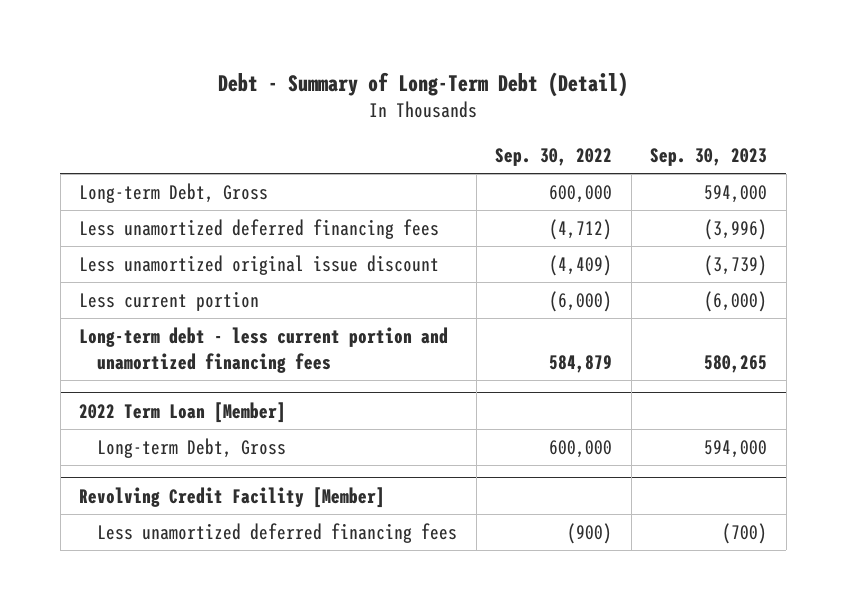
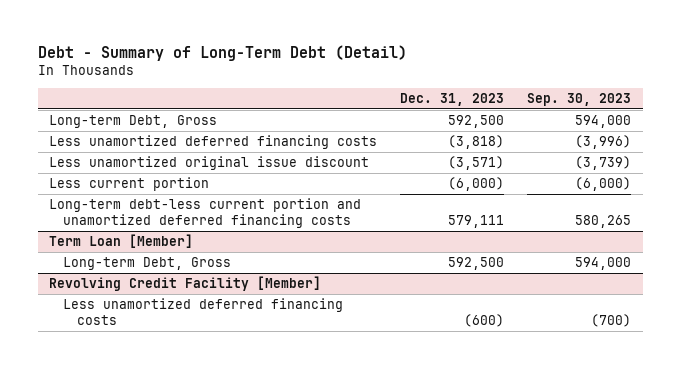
[495,148,613,167] Sep. 30, 2022 -> none
none -> [400,92,505,106] Dec. 31, 2023
[79,219,440,240] Less unamortized deferred financing fees -> [49,135,378,150] Less unamortized deferred financing costs
[79,327,449,373] Long-term debt - less current portion and unamortized financing fees -> [49,198,362,229] Long-term debt-less current portion and unamortized deferred financing costs
[79,401,287,423] 2022 Term Loan [Member] -> [49,234,194,249] Term Loan [Member]
[97,523,458,544] Less unamortized deferred financing fees -> [63,298,344,326] Less unamortized deferred financing costs

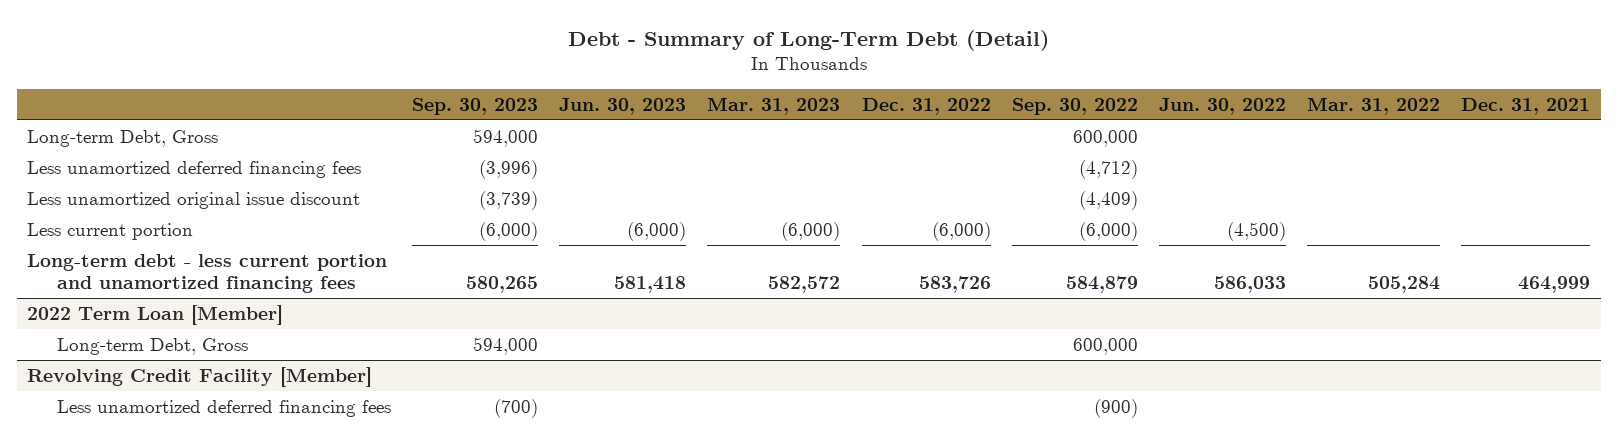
[400,92,505,106] Dec. 31, 2023 -> none
none -> [559,97,687,115] Jun. 30, 2023
none -> [707,96,841,115] Mar. 31, 2023
none -> [861,97,991,115] Dec. 31, 2022
none -> [1011,97,1138,115] Sep. 30, 2022
none -> [1159,97,1287,115] Jun. 30, 2022
none -> [1307,96,1441,115] Mar. 31, 2022
none -> [1461,97,1591,115] Dec. 31, 2021
[49,135,378,150] Less unamortized deferred financing costs -> [27,160,362,178] Less unamortized deferred financing fees
[49,198,362,229] Long-term debt-less current portion and unamortized deferred financing costs -> [27,253,388,294] Long-term debt - less current portion and unamortized financing fees
[49,234,194,249] Term Loan [Member] -> [27,304,284,325] 2022 Term Loan [Member]
[63,298,344,326] Less unamortized deferred financing costs -> [56,399,391,417] Less unamortized deferred financing fees

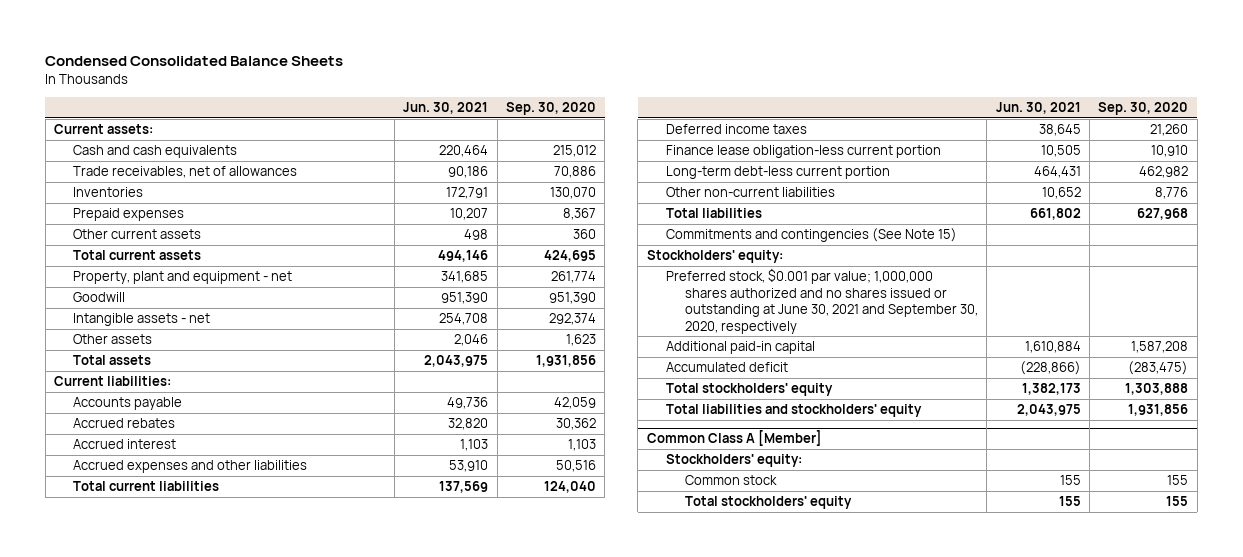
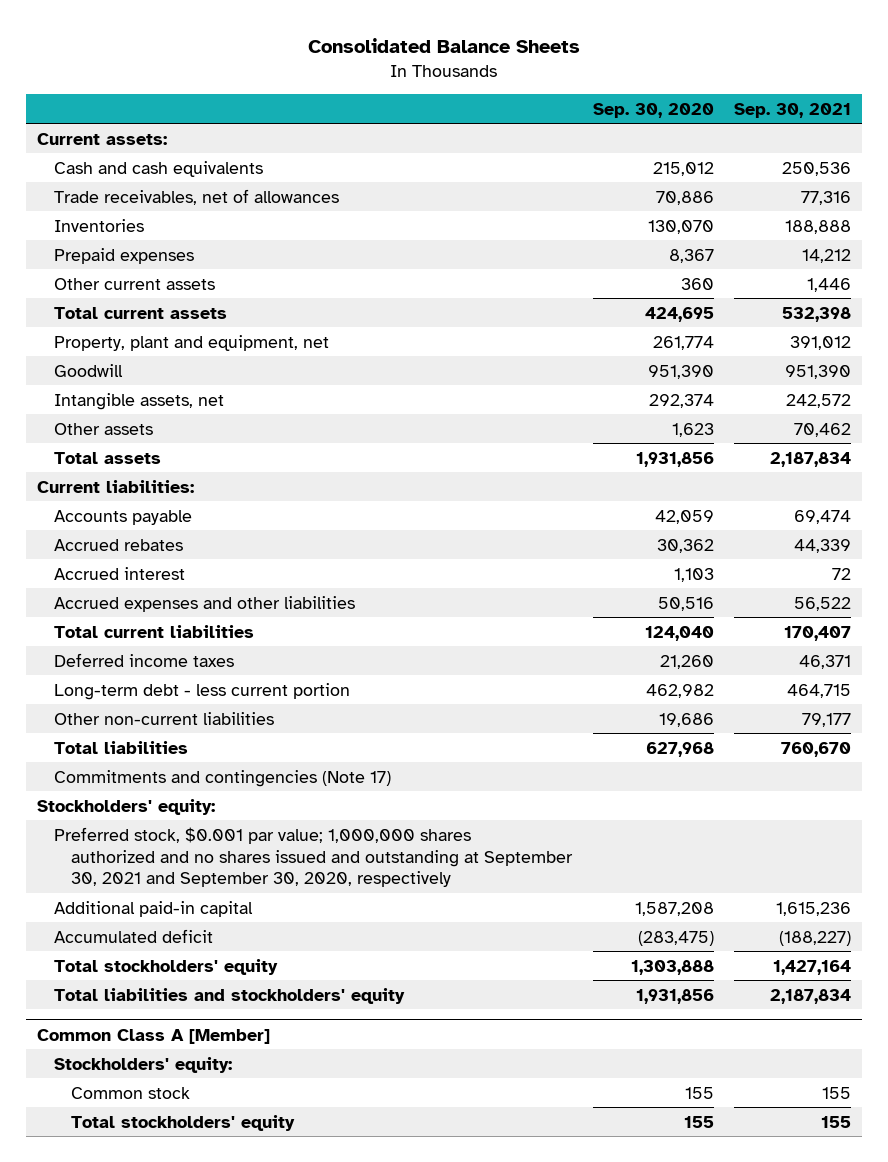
[45,55,344,66] Condensed Consolidated Balance Sheets -> [308,38,581,54] Consolidated Balance Sheets
[403,102,489,115] Jun. 30, 2021 -> none
none -> [734,102,852,118] Sep. 30, 2021
[73,271,293,285] Property, plant and equipment - net -> [53,334,329,351] Property, plant and equipment, net
[73,313,211,327] Intangible assets - net -> [53,392,224,410] Intangible assets, net
[665,145,941,159] Finance lease obligation-less current portion -> none
[665,166,890,180] Long-term debt-less current portion -> [53,682,350,700] Long-term debt - less current portion
[1155,187,1189,200] 8,776 -> [658,712,714,727] 19,686
[665,228,957,243] Commitments and contingencies (See Note 15) -> [53,769,391,787] Commitments and contingencies (Note 17)
[665,268,978,334] Preferred stock, $0.001 par value; 1,000,000 shares authorized and no shares issued or outstanding at June 30, 2021 and September 30, 2020, respectively -> [53,826,574,888] Preferred stock, $0.001 par value; 1,000,000 shares authorized and no shares issued and outstanding at September 30, 2021 and September 30, 2020, respectively

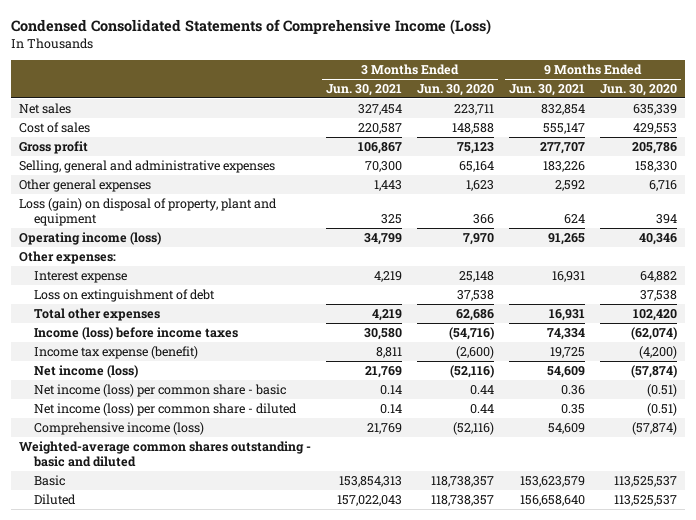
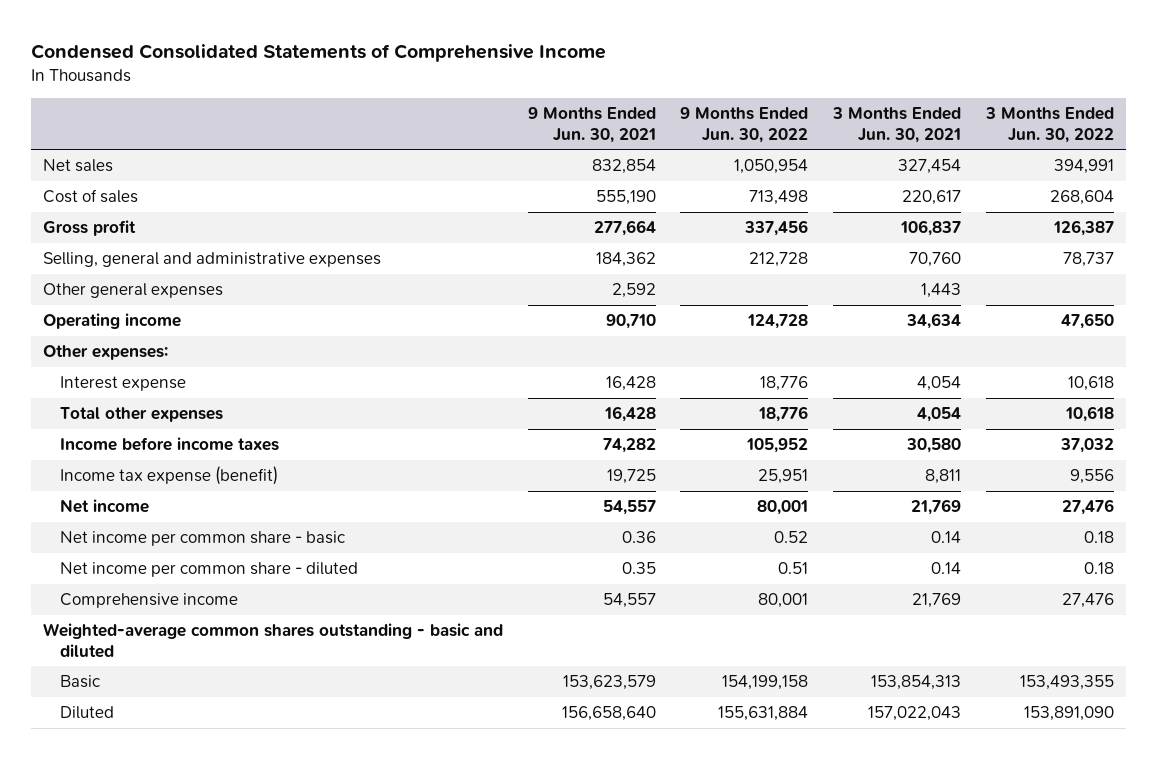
[11,18,492,35] Condensed Consolidated Statements of Comprehensive Income (Loss) -> [31,43,607,62] Condensed Consolidated Statements of Comprehensive Income
[417,83,495,96] Jun. 30, 2020 -> none
[600,83,678,96] Jun. 30, 2020 -> none
none -> [680,107,809,143] 9 Months Ended Jun. 30, 2022
none -> [984,107,1114,143] 3 Months Ended Jun. 30, 2022
[358,122,403,134] 220,587 -> [901,190,961,206] 220,617
[543,122,586,134] 555,147 -> [595,190,656,206] 555,190
[358,141,403,154] 106,867 -> [899,220,961,237] 106,837
[540,141,586,154] 277,707 -> [593,220,656,237] 277,664
[365,160,403,172] 70,300 -> [908,252,961,268] 70,760
[543,160,586,172] 183,226 -> [595,252,656,268] 184,362
[18,197,277,227] Loss (gain) on disposal of property, plant and equipment -> none
[18,231,161,245] Operating income (loss) -> [43,313,182,330] Operating income
[364,232,403,245] 34,799 -> [905,313,961,330] 34,634
[548,232,586,245] 91,265 -> [605,314,656,330] 90,710
[33,288,215,302] Loss on extinguishment of debt -> none
[374,270,403,282] 4,219 -> [916,376,961,392] 4,054
[552,270,586,282] 16,931 -> [605,376,656,392] 16,428
[372,308,403,321] 4,219 -> [916,407,961,423] 4,054
[549,308,586,321] 16,931 -> [603,406,656,423] 16,428
[33,326,238,340] Income (loss) before income taxes -> [60,437,280,452] Income before income taxes
[547,327,586,340] 74,334 -> [602,438,656,454] 74,282
[33,364,138,378] Net income (loss) -> [60,499,150,514] Net income
[547,365,586,378] 54,609 -> [602,500,656,516] 54,557
[33,383,286,397] Net income (loss) per common share - basic -> [60,531,346,547] Net income per common share - basic
[33,402,297,416] Net income (loss) per common share - diluted -> [60,562,359,578] Net income per common share - diluted
[33,421,204,435] Comprehensive income (loss) -> [60,593,239,609] Comprehensive income
[548,422,586,434] 54,609 -> [602,593,656,609] 54,557

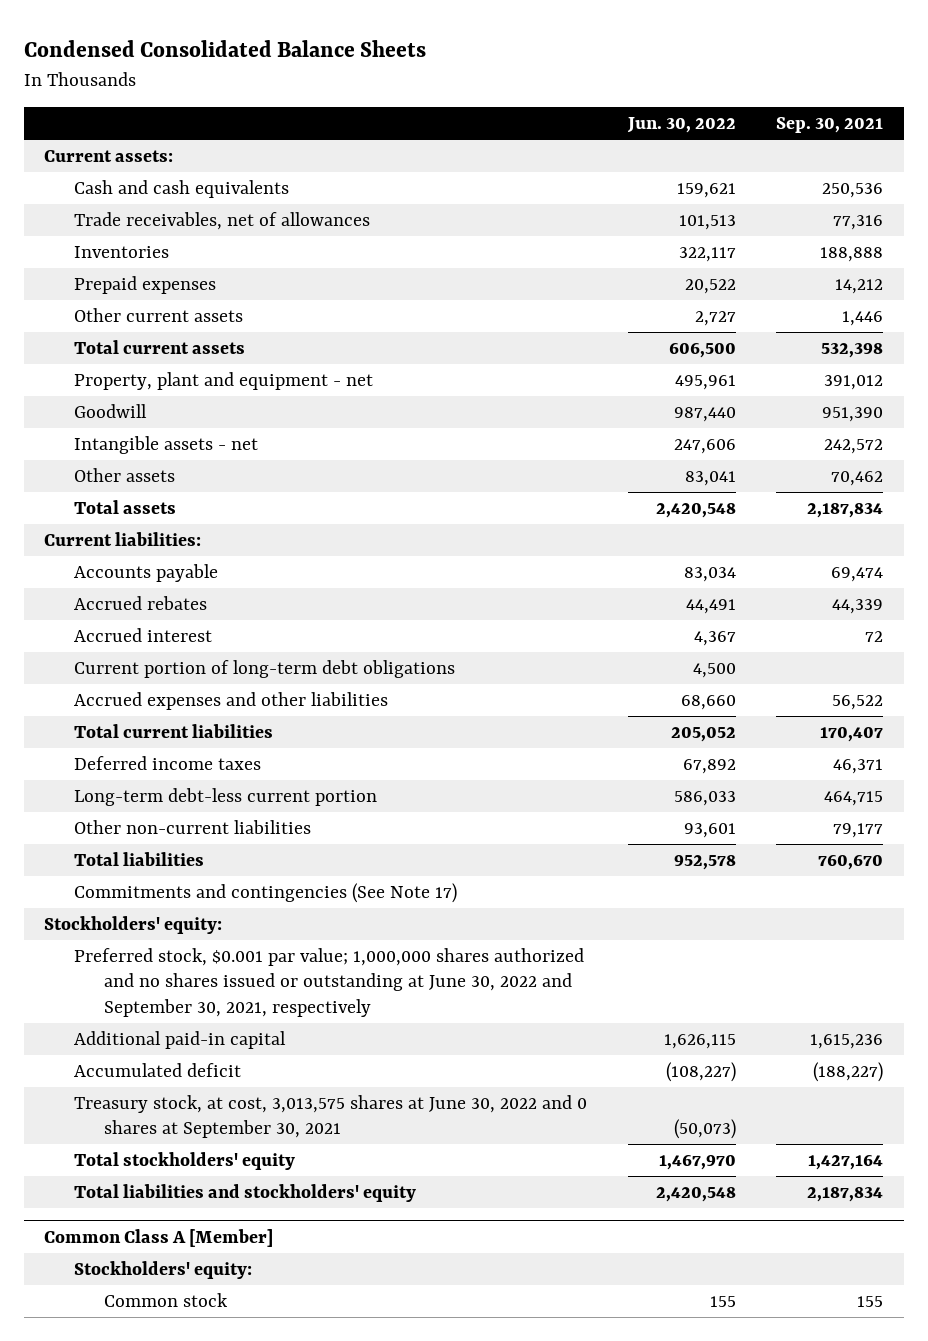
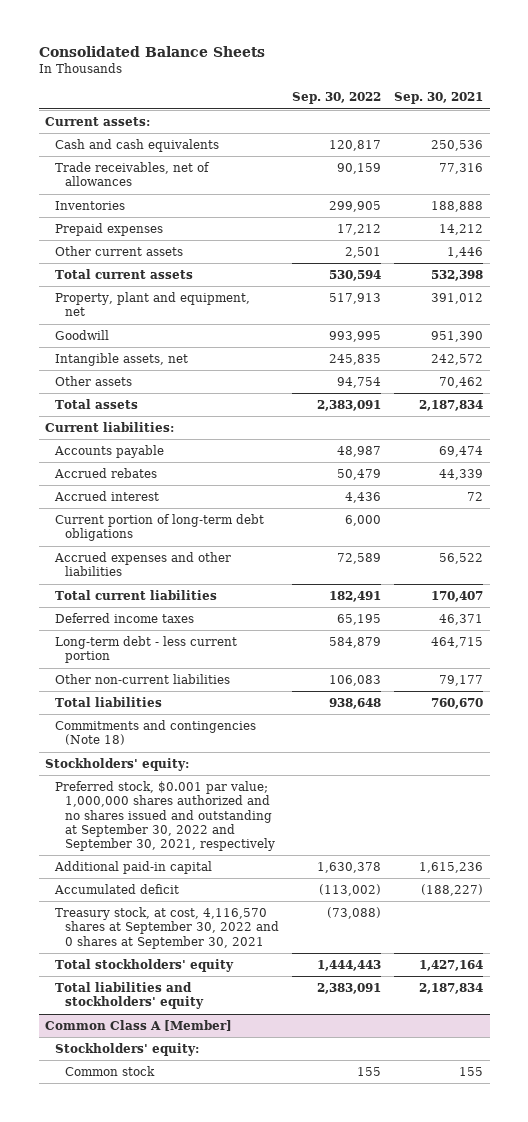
[24,39,427,57] Condensed Consolidated Balance Sheets -> [38,46,265,58] Consolidated Balance Sheets
[626,116,736,133] Jun. 30, 2022 -> none
none -> [291,92,381,105] Sep. 30, 2022
[74,372,374,391] Property, plant and equipment - net -> [55,292,251,317] Property, plant and equipment, net
[74,436,259,455] Intangible assets - net -> [55,353,189,367] Intangible assets, net
[74,788,378,807] Long-term debt-less current portion -> [55,636,238,664] Long-term debt - less current portion
[74,883,458,904] Commitments and contingencies (See Note 17) -> [55,720,257,746] Commitments and contingencies (Note 18)
[74,948,585,1017] Preferred stock, $0.001 par value; 1,000,000 shares authorized and no shares issued or outstanding at June 30, 2022 and September 30, 2021, respectively -> [55,781,275,851] Preferred stock, $0.001 par value; 1,000,000 shares authorized and no shares issued and outstanding at September 30, 2022 and September 30, 2021, respectively
[74,1095,588,1139] Treasury stock, at cost, 3,013,575 shares at June 30, 2022 and 0 shares at September 30, 2021 -> [55,907,279,949] Treasury stock, at cost, 4,116,570 shares at September 30, 2022 and 0 shares at September 30, 2021

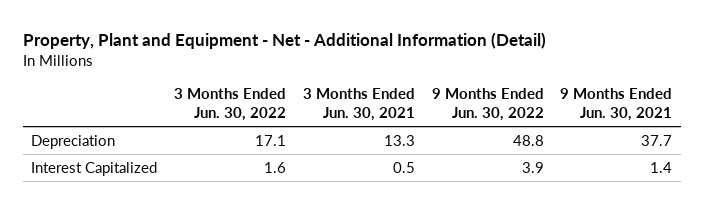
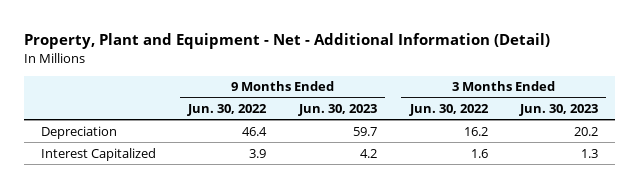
[302,88,415,122] 3 Months Ended Jun. 30, 2021 -> none
[560,88,673,122] 9 Months Ended Jun. 30, 2021 -> none
none -> [297,104,377,117] Jun. 30, 2023
none -> [519,104,599,117] Jun. 30, 2023
[254,134,286,146] 17.1 -> [463,126,488,136] 16.2
[512,134,544,146] 48.8 -> [242,126,268,136] 46.4

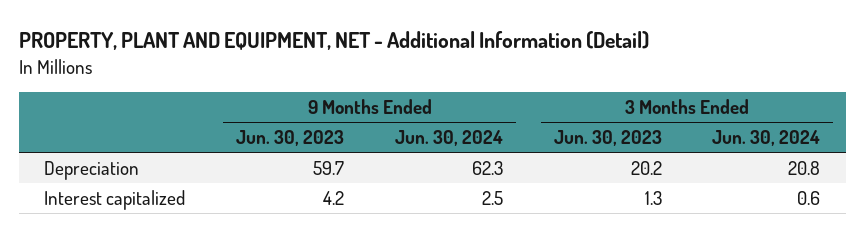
[24,32,551,49] Property, Plant and Equipment - Net - Additional Information (Detail) -> [19,31,650,51] PROPERTY, PLANT AND EQUIPMENT, NET - Additional Information (Detail)
[187,104,268,117] Jun. 30, 2022 -> none
[408,104,489,117] Jun. 30, 2022 -> none
none -> [394,130,503,147] Jun. 30, 2024
none -> [712,130,821,147] Jun. 30, 2024
[40,147,156,161] Interest Capitalized -> [44,189,186,210] Interest capitalized

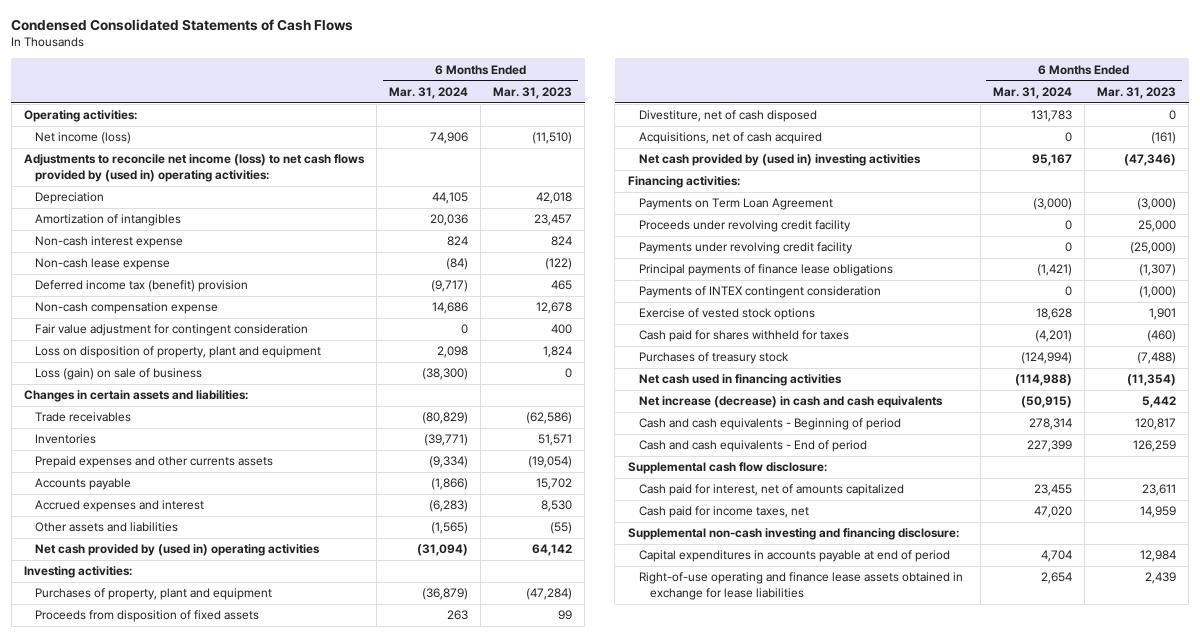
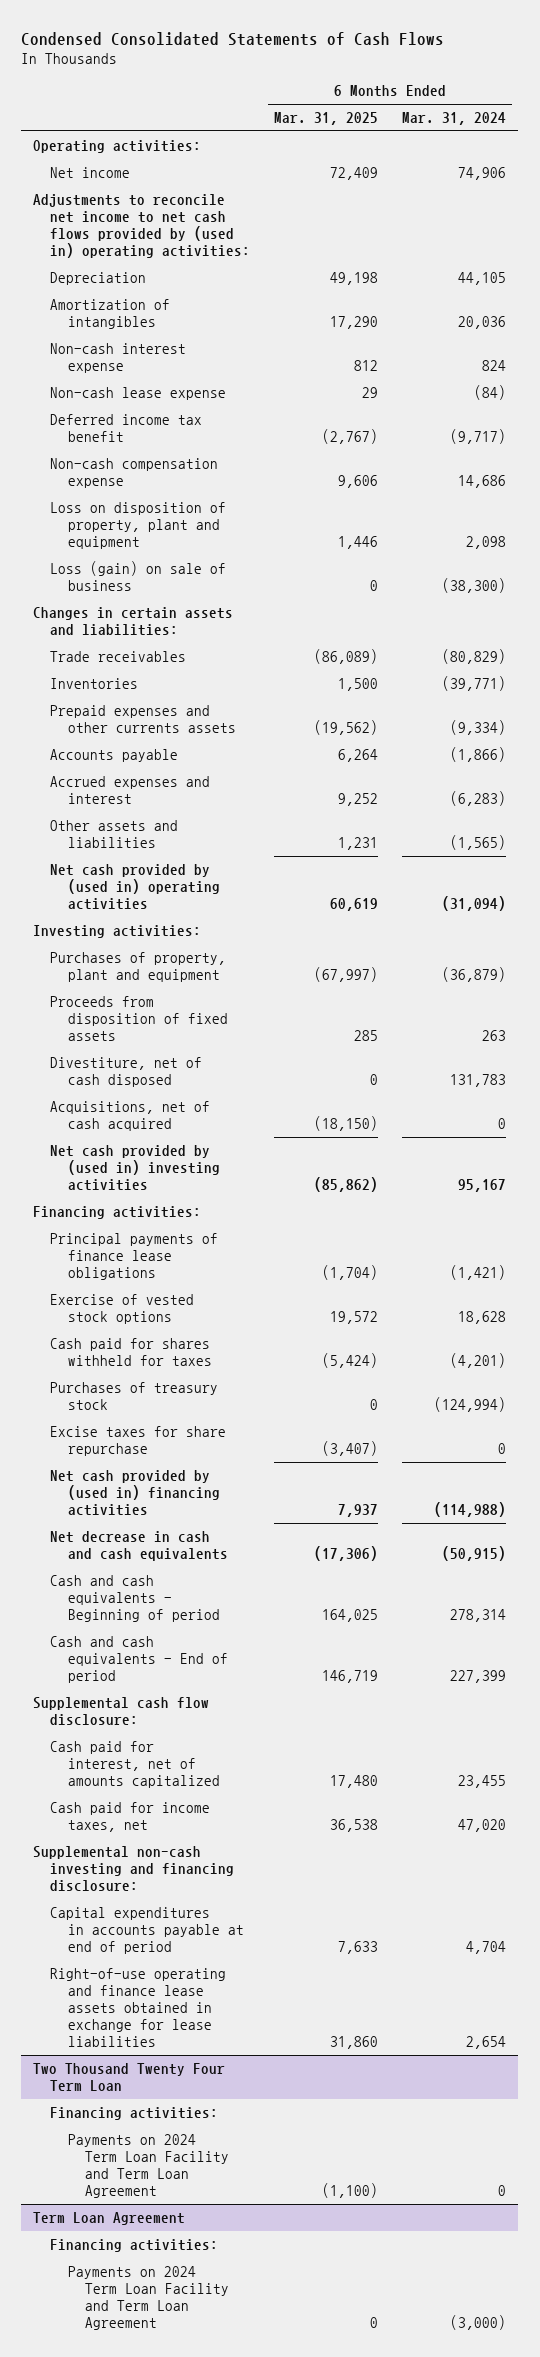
[493,86,573,99] Mar. 31, 2023 -> none
none -> [274,111,379,125] Mar. 31, 2025
[35,132,132,145] Net income (loss) -> [50,166,131,178] Net income
[23,154,365,182] Adjustments to reconcile net income (loss) to net cash flows provided by (used in) operating activities: -> [33,193,251,258] Adjustments to reconcile net income to net cash flows provided by (used in) operating activities:
[35,280,249,293] Deferred income tax (benefit) provision -> [50,413,203,442] Deferred income tax benefit
[35,324,309,337] Fair value adjustment for contingent consideration -> none
[638,198,833,211] Payments on Term Loan Agreement -> none
[638,220,851,233] Proceeds under revolving credit facility -> none
[638,242,853,255] Payments under revolving credit facility -> none
[638,286,881,299] Payments of INTEX contingent consideration -> none
none -> [50,1425,227,1456] Excise taxes for share repurchase
[638,374,842,387] Net cash used in financing activities -> [50,1469,220,1516] Net cash provided by (used in) financing activities
[638,396,943,409] Net increase (decrease) in cash and cash equivalents -> [50,1530,228,1561] Net decrease in cash and cash equivalents
none -> [33,2062,226,2091] Two Thousand Twenty Four Term Loan
none -> [50,2106,219,2120] Financing activities:
none -> [67,2133,229,2198] Payments on 2024 Term Loan Facility and Term Loan Agreement
none -> [33,2211,186,2225] Term Loan Agreement
none -> [50,2238,219,2252] Financing activities:
none -> [67,2265,229,2330] Payments on 2024 Term Loan Facility and Term Loan Agreement

